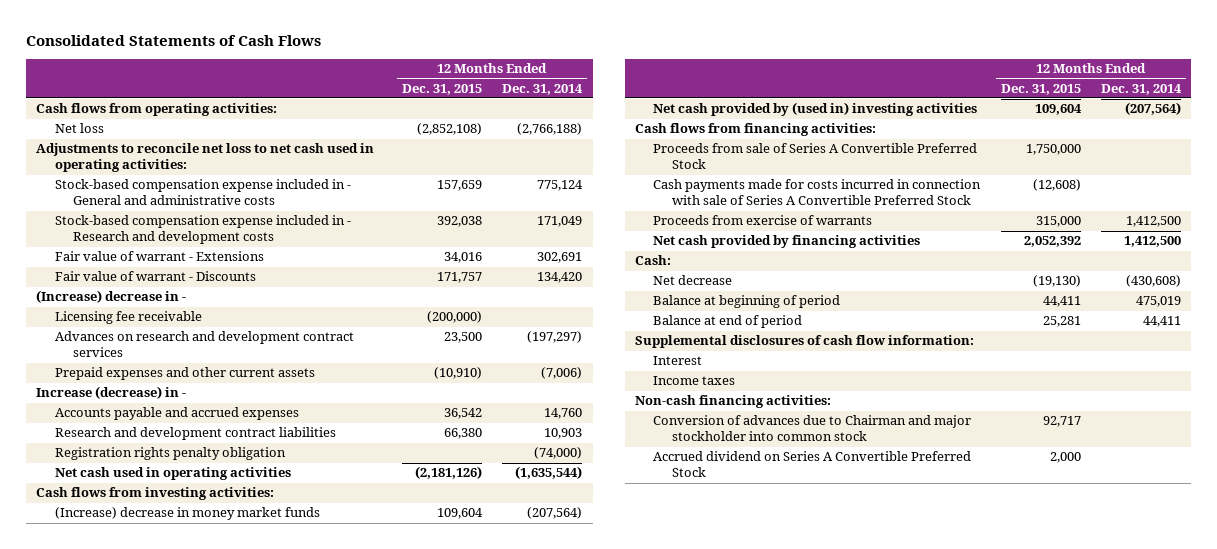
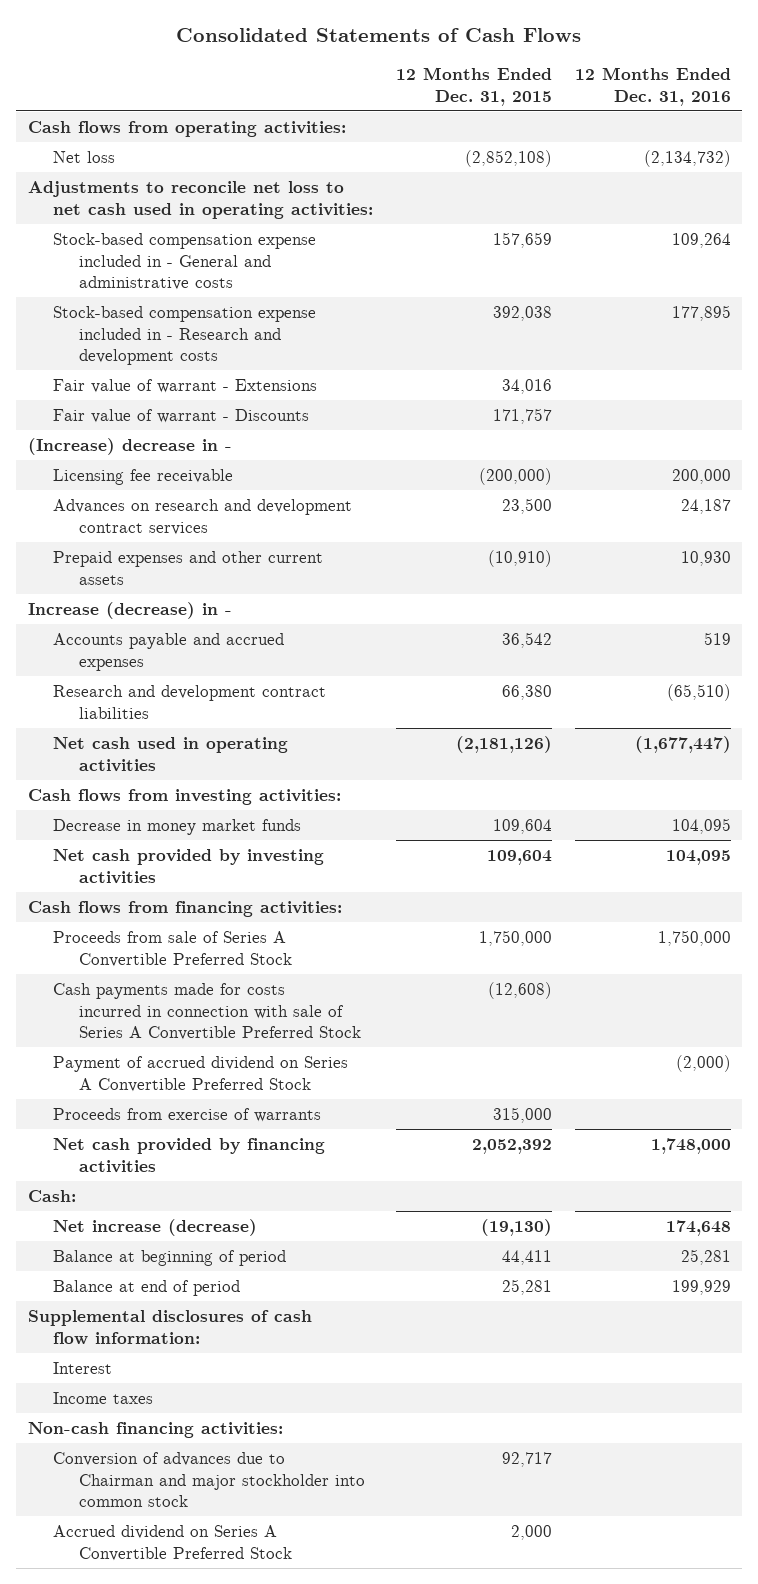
[502,83,584,95] Dec. 31, 2014 -> none
none -> [574,66,731,106] 12 Months Ended Dec. 31, 2016
[54,447,286,461] Registration rights penalty obligation -> none
[54,507,320,521] (Increase) decrease in money market funds -> [53,818,302,835] Decrease in money market funds
[653,102,978,117] Net cash provided by (used in) investing activities -> [53,848,325,884] Net cash provided by investing activities
none -> [53,1055,349,1092] Payment of accrued dividend on Series A Convertible Preferred Stock
[653,275,733,286] Net decrease -> [53,1218,258,1236] Net increase (decrease)

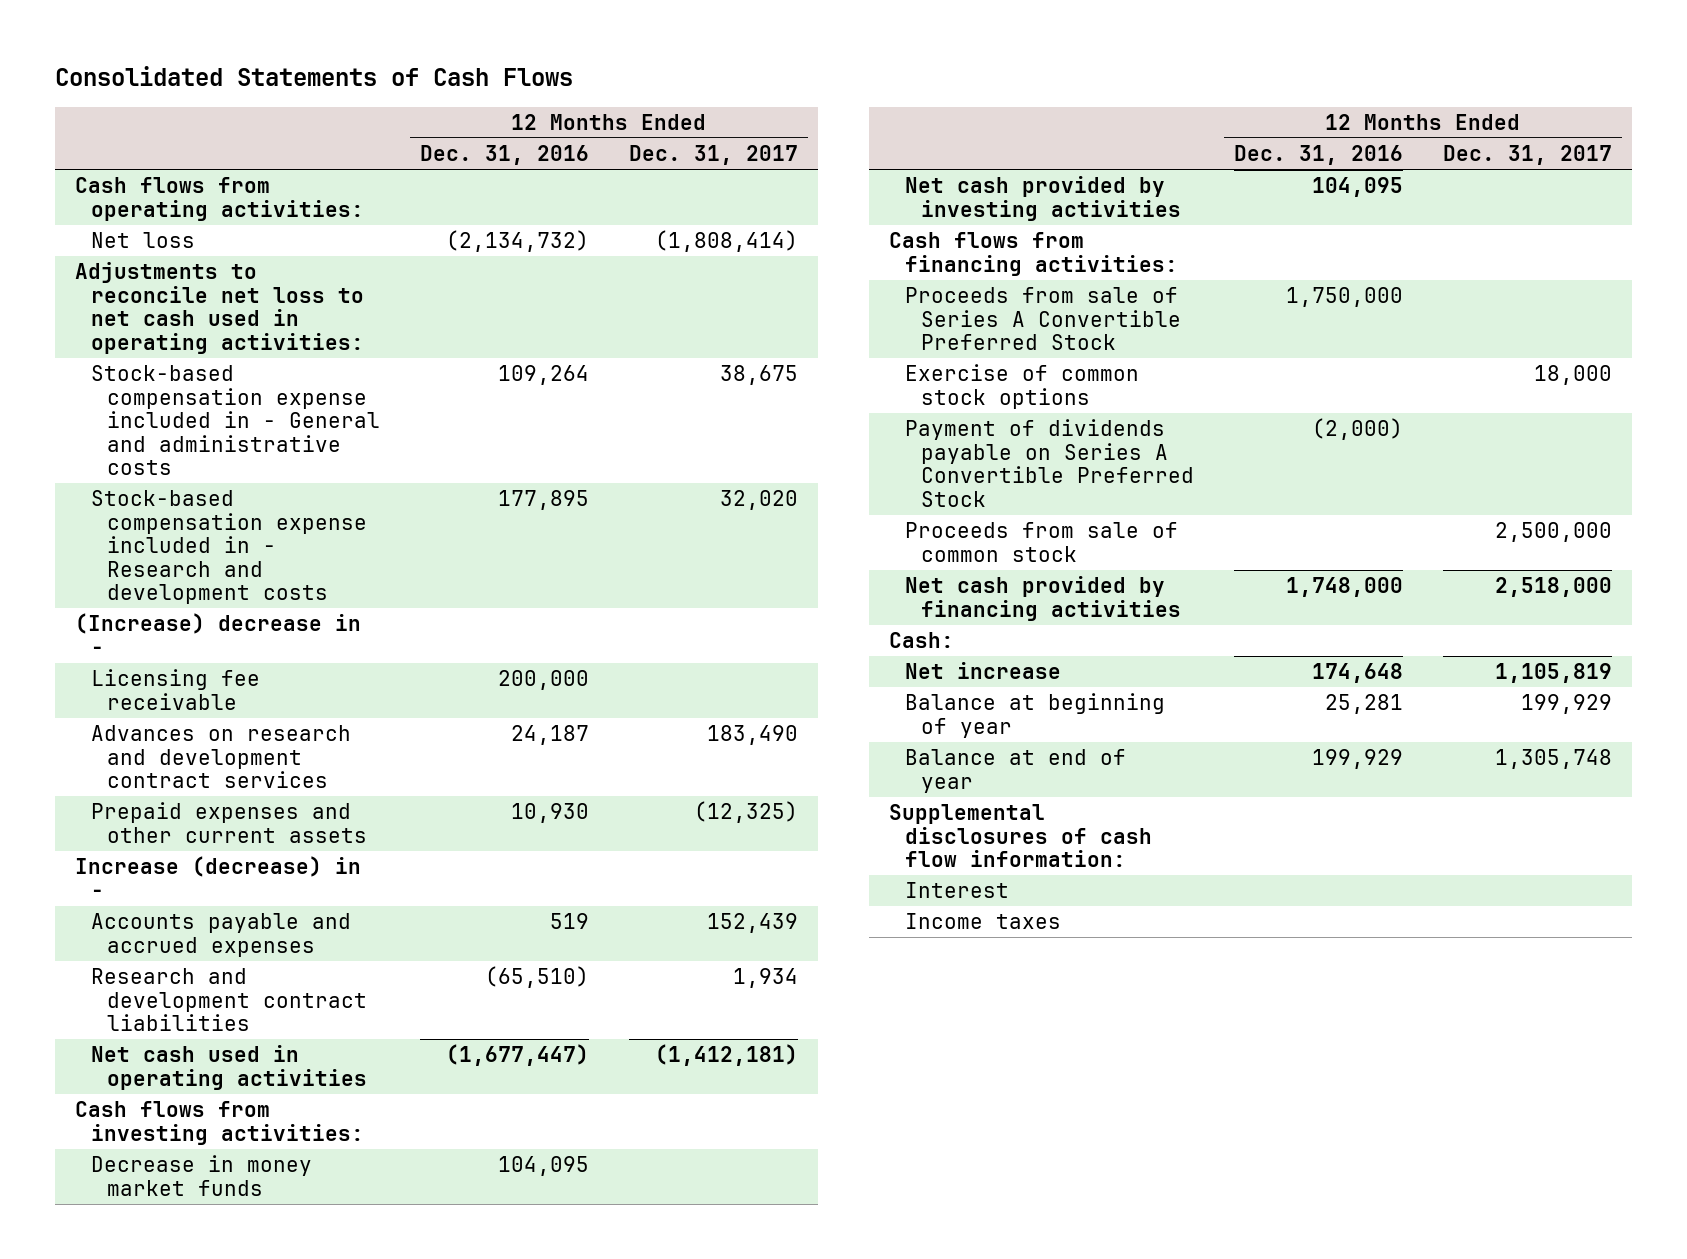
[395,66,552,106] 12 Months Ended Dec. 31, 2015 -> none
none -> [628,145,798,166] Dec. 31, 2017
[53,378,318,393] Fair value of warrant - Extensions -> none
[53,408,310,423] Fair value of warrant - Discounts -> none
[53,982,361,1041] Cash payments made for costs incurred in connection with sale of Series A Convertible Preferred Stock -> none
[53,1107,322,1122] Proceeds from exercise of warrants -> none
none -> [904,364,1139,409] Exercise of common stock options
[53,1055,349,1092] Payment of accrued dividend on Series A Convertible Preferred Stock -> [904,419,1194,507] Payment of dividends payable on Series A Convertible Preferred Stock
none -> [904,522,1178,562] Proceeds from sale of common stock
[53,1218,258,1236] Net increase (decrease) -> [904,662,1061,680] Net increase
[53,1249,287,1266] Balance at beginning of period -> [904,693,1165,738] Balance at beginning of year
[53,1279,241,1296] Balance at end of period -> [904,749,1126,793] Balance at end of year
[27,1421,283,1438] Non-cash financing activities: -> none
[53,1451,365,1508] Conversion of advances due to Chairman and major stockholder into common stock -> none
[53,1524,292,1561] Accrued dividend on Series A Convertible Preferred Stock -> none

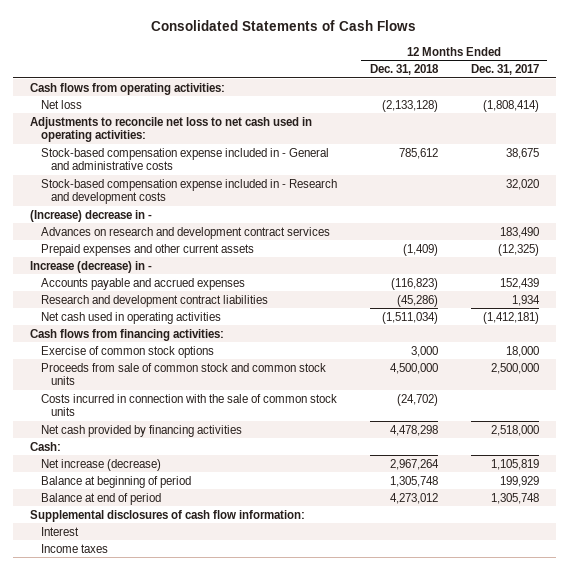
[419,145,589,166] Dec. 31, 2016 -> none
none -> [369,63,439,75] Dec. 31, 2018
[90,669,260,710] Licensing fee receivable -> none
[74,1101,364,1145] Cash flows from investing activities: -> none
[90,1155,312,1196] Decrease in money market funds -> none
[904,176,1181,221] Net cash provided by investing activities -> none
[904,287,1181,351] Proceeds from sale of Series A Convertible Preferred Stock -> none
[904,419,1194,507] Payment of dividends payable on Series A Convertible Preferred Stock -> none
[904,522,1178,562] Proceeds from sale of common stock -> [40,362,326,386] Proceeds from sale of common stock and common stock units
none -> [40,393,337,417] Costs incurred in connection with the sale of common stock units
[904,662,1061,680] Net increase -> [40,458,161,471] Net increase (decrease)
[904,693,1165,738] Balance at beginning of year -> [40,475,191,488] Balance at beginning of period
[904,749,1126,793] Balance at end of year -> [40,492,161,505] Balance at end of period

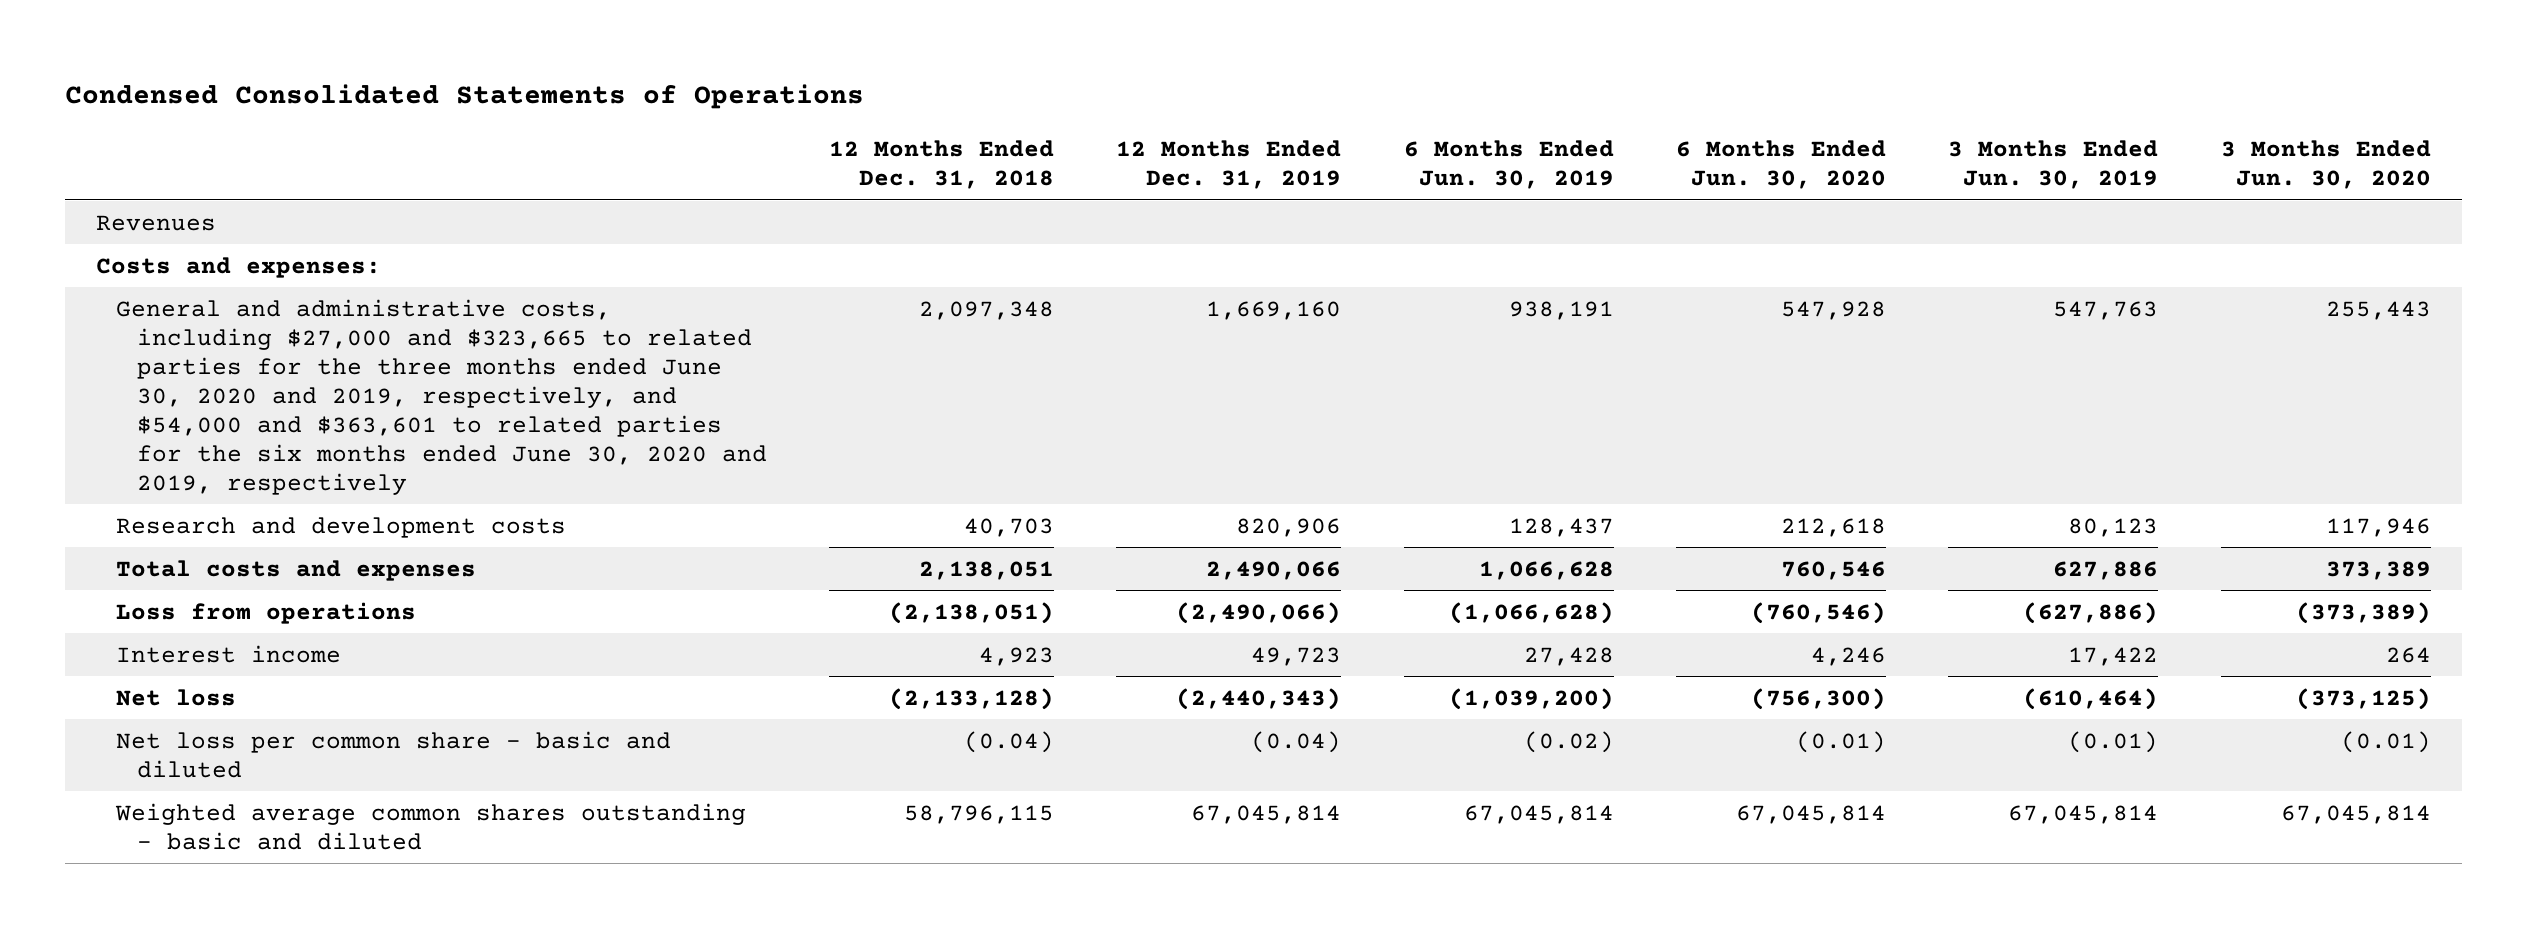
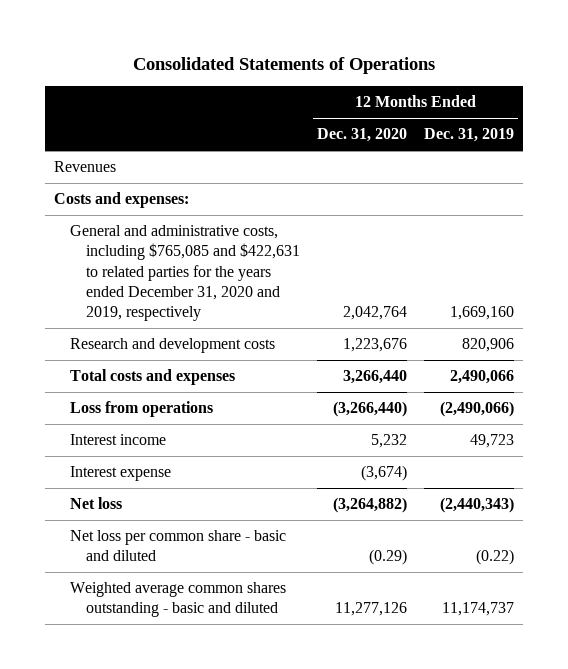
[64,83,864,109] Condensed Consolidated Statements of Operations -> [133,57,436,75] Consolidated Statements of Operations
[829,140,1055,190] 12 Months Ended Dec. 31, 2018 -> none
[1403,140,1614,190] 6 Months Ended Jun. 30, 2019 -> none
[1675,140,1886,190] 6 Months Ended Jun. 30, 2020 -> none
[1948,140,2159,190] 3 Months Ended Jun. 30, 2019 -> none
[2220,140,2431,190] 3 Months Ended Jun. 30, 2020 -> none
none -> [316,128,407,143] Dec. 31, 2020
[116,298,767,495] General and administrative costs, including $27,000 and $323,665 to related parties for the three months ended June 30, 2020 and 2019, respectively, and $54,000 and $363,601 to related parties for the six months ended June 30, 2020 and 2019, respectively -> [69,225,300,322] General and administrative costs, including $765,085 and $422,631 to related parties for the years ended December 31, 2020 and 2019, respectively
none -> [69,466,171,482] Interest expense
[1251,730,1342,753] (0.04) -> [476,549,515,566] (0.22)
[1191,804,1342,824] 67,045,814 -> [442,602,515,617] 11,174,737

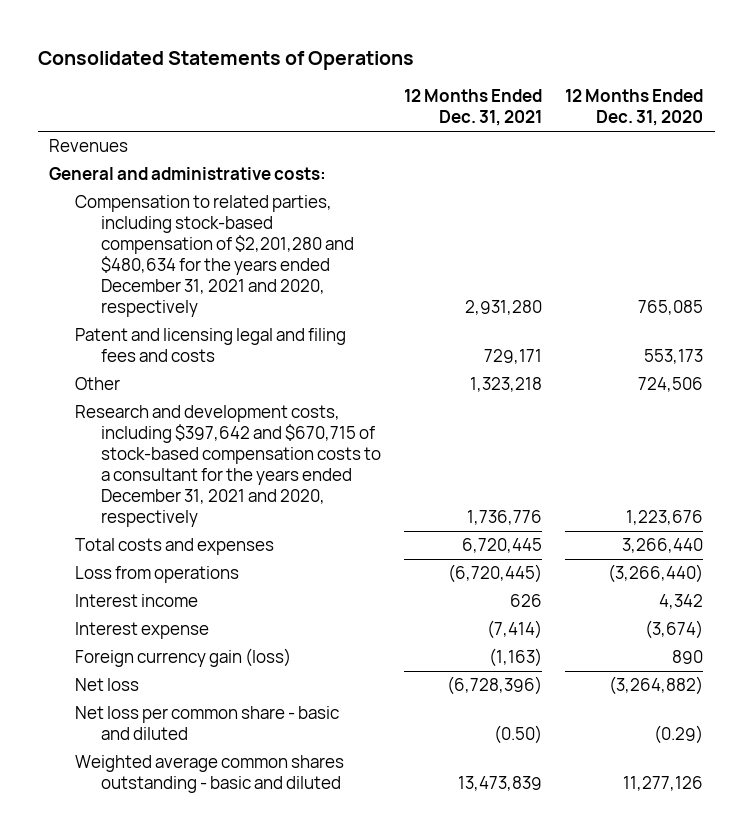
[424,128,515,143] Dec. 31, 2019 -> none
none -> [404,89,543,127] 12 Months Ended Dec. 31, 2021
[53,192,189,209] Costs and expenses: -> none
none -> [49,167,327,181] General and administrative costs:
[69,225,300,322] General and administrative costs, including $765,085 and $422,631 to related parties for the years ended December 31, 2020 and 2019, respectively -> [75,195,355,317] Compensation to related parties, including stock-based compensation of $2,201,280 and $480,634 for the years ended December 31, 2021 and 2020, respectively
[342,306,407,321] 2,042,764 -> [638,299,704,315] 765,085
none -> [75,328,347,363] Patent and licensing legal and filing fees and costs
none -> [75,377,121,391] Other
[69,338,275,354] Research and development costs -> [75,405,382,527] Research and development costs, including $397,642 and $670,715 of stock-based compensation costs to a consultant for the years ended December 31, 2021 and 2020, respectively
[370,434,407,449] 5,232 -> [659,594,704,610] 4,342
none -> [75,648,292,668] Foreign currency gain (loss)

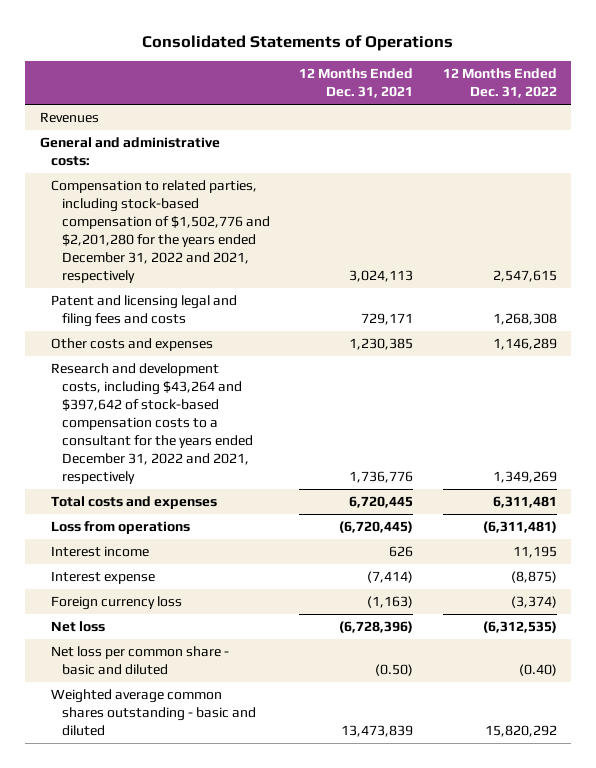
[565,89,704,127] 12 Months Ended Dec. 31, 2020 -> none
none -> [442,68,557,99] 12 Months Ended Dec. 31, 2022
[75,195,355,317] Compensation to related parties, including stock-based compensation of $2,201,280 and $480,634 for the years ended December 31, 2021 and 2020, respectively -> [50,180,270,284] Compensation to related parties, including stock-based compensation of $1,502,776 and $2,201,280 for the years ended December 31, 2022 and 2021, respectively
[465,299,543,315] 2,931,280 -> [349,270,414,283] 3,024,113
[75,377,121,391] Other -> [50,338,213,352] Other costs and expenses
[470,377,543,393] 1,323,218 -> [349,338,414,351] 1,230,385
[75,405,382,527] Research and development costs, including $397,642 and $670,715 of stock-based compensation costs to a consultant for the years ended December 31, 2021 and 2020, respectively -> [50,363,253,485] Research and development costs, including $43,264 and $397,642 of stock-based compensation costs to a consultant for the years ended December 31, 2022 and 2021, respectively
[75,648,292,668] Foreign currency gain (loss) -> [50,596,182,611] Foreign currency loss

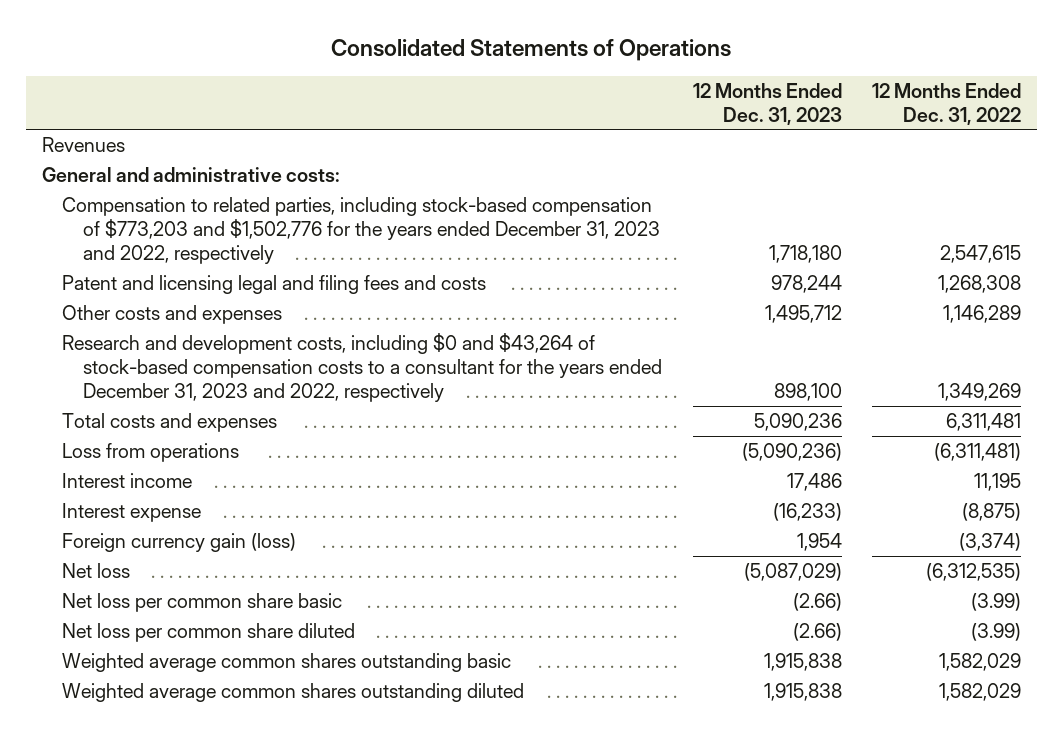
[299,68,414,99] 12 Months Ended Dec. 31, 2021 -> none
none -> [692,82,842,125] 12 Months Ended Dec. 31, 2023
[50,180,270,284] Compensation to related parties, including stock-based compensation of $1,502,776 and $2,201,280 for the years ended December 31, 2022 and 2021, respectively -> [62,196,660,264] Compensation to related parties, including stock-based compensation of $773,203 and $1,502,776 for the years ended December 31, 2023 and 2022, respectively
[50,363,253,485] Research and development costs, including $43,264 and $397,642 of stock-based compensation costs to a consultant for the years ended December 31, 2022 and 2021, respectively -> [62,332,662,402] Research and development costs, including $0 and $43,264 of stock-based compensation costs to a consultant for the years ended December 31, 2023 and 2022, respectively
[50,596,182,611] Foreign currency loss -> [62,532,297,552] Foreign currency gain (loss)
[50,646,229,676] Net loss per common share - basic and diluted -> [62,592,343,612] Net loss per common share basic
[518,664,557,677] (0.40) -> [971,592,1022,611] (3.99)
none -> [62,622,356,642] Net loss per common share diluted
[50,689,256,737] Weighted average common shares outstanding - basic and diluted -> [62,652,512,672] Weighted average common shares outstanding basic
[484,725,557,738] 15,820,292 -> [939,652,1022,671] 1,582,029
none -> [62,682,525,702] Weighted average common shares outstanding diluted

